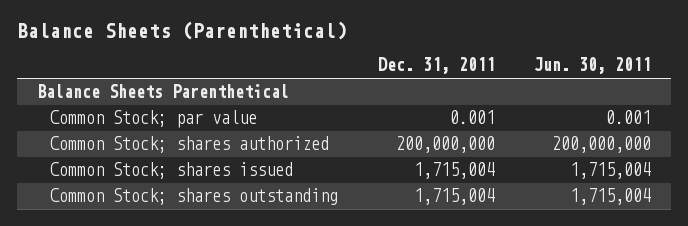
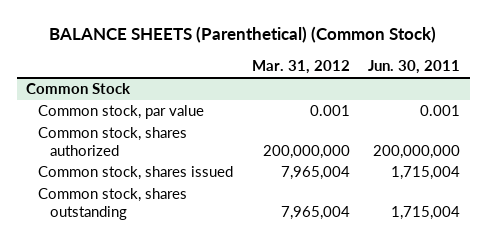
[16,21,347,41] Balance Sheets (Parenthetical) -> [49,26,437,44] BALANCE SHEETS (Parenthetical) (Common Stock)
[377,57,495,75] Dec. 31, 2011 -> none
none -> [251,60,350,75] Mar. 31, 2012
[36,84,289,99] Balance Sheets Parenthetical -> none
none -> [26,83,132,95] Common Stock
[50,110,258,129] Common Stock; par value -> [38,105,205,120] Common stock, par value
[50,136,330,154] Common Stock; shares authorized -> [38,127,188,156] Common stock, shares authorized
[50,162,294,180] Common Stock; shares issued -> [38,166,234,181] Common stock, shares issued
[50,188,339,206] Common Stock; shares outstanding -> [38,188,188,220] Common stock, shares outstanding

